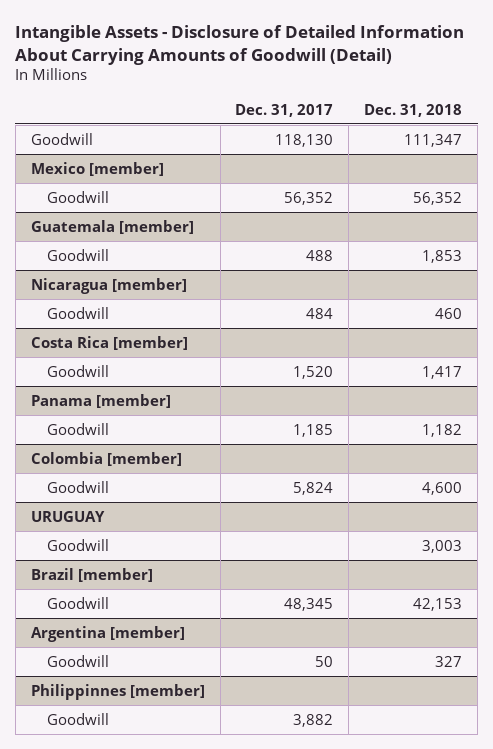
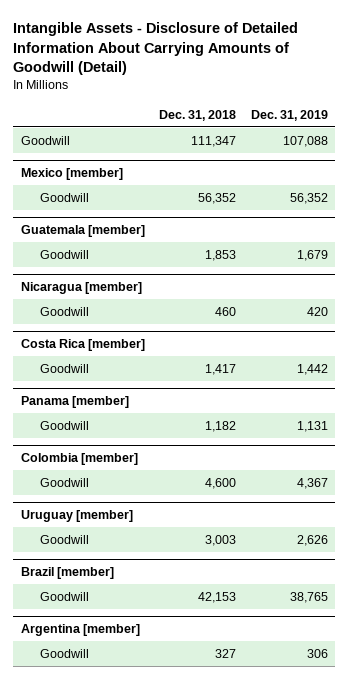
[235,103,334,117] Dec. 31, 2017 -> none
none -> [250,109,328,121] Dec. 31, 2019
[30,510,105,522] URUGUAY -> [20,510,133,523] Uruguay [member]
[30,683,205,700] Philippinnes [member] -> none
[47,712,110,725] Goodwill -> none

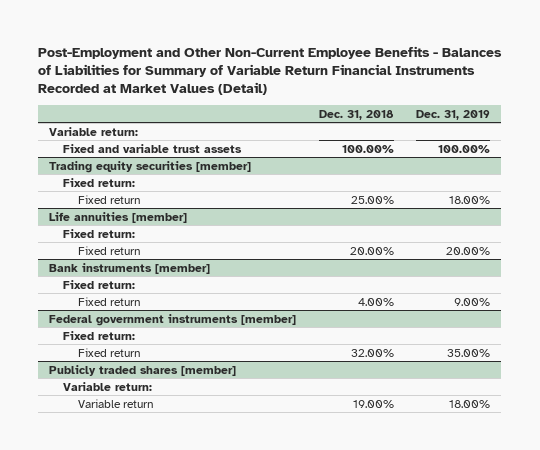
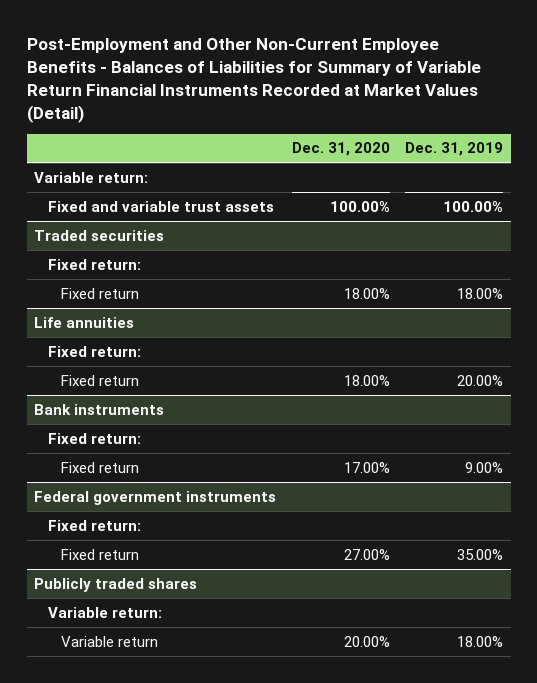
[318,109,394,120] Dec. 31, 2018 -> none
none -> [291,142,390,157] Dec. 31, 2020
[49,160,252,173] Trading equity securities [member] -> [34,229,165,241] Traded securities
[49,211,188,223] Life annuities [member] -> [34,316,135,328] Life annuities
[49,262,211,274] Bank instruments [member] -> [34,403,165,415] Bank instruments
[49,313,297,326] Federal government instruments [member] -> [34,490,277,505] Federal government instruments
[49,364,237,376] Publicly traded shares [member] -> [34,577,198,592] Publicly traded shares

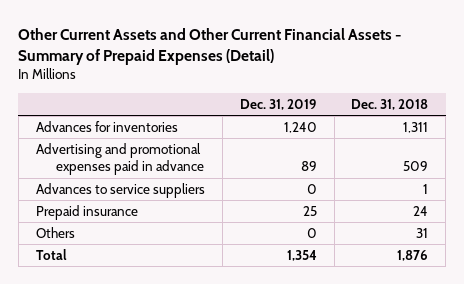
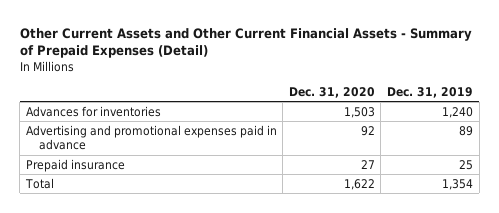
[351,98,429,110] Dec. 31, 2018 -> none
none -> [288,86,375,98] Dec. 31, 2020
[35,182,205,198] Advances to service suppliers -> none
[35,226,75,238] Others -> none

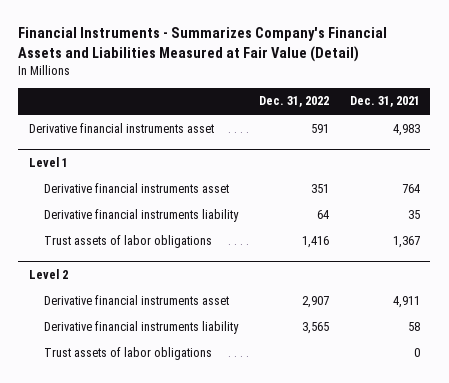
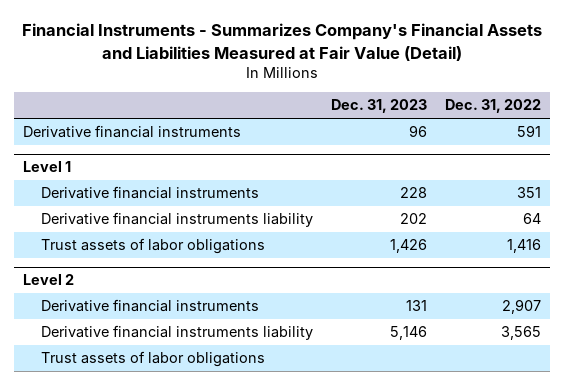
[349,96,420,108] Dec. 31, 2021 -> none
none -> [330,99,427,114] Dec. 31, 2023
[28,122,214,133] Derivative financial instruments asset -> [23,125,242,139] Derivative financial instruments
[44,182,230,193] Derivative financial instruments asset -> [40,186,259,200] Derivative financial instruments
[44,294,230,305] Derivative financial instruments asset -> [40,299,259,313] Derivative financial instruments

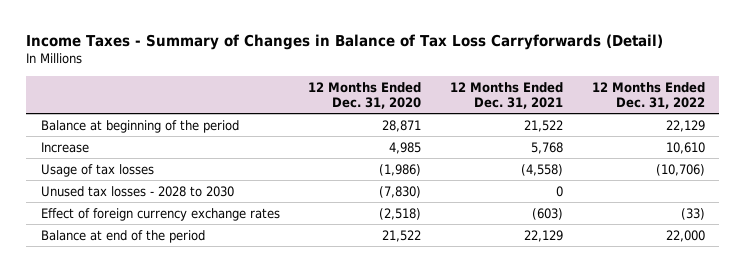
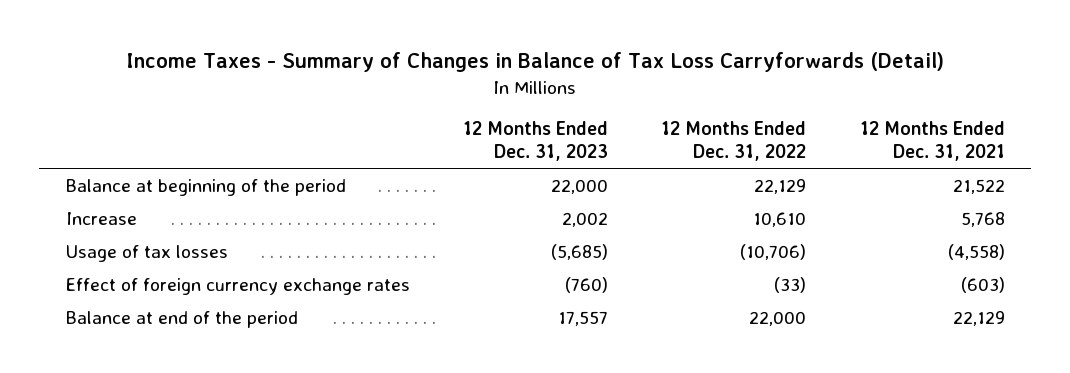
[308,81,422,109] 12 Months Ended Dec. 31, 2020 -> none
none -> [462,121,608,162] 12 Months Ended Dec. 31, 2023
[40,185,234,197] Unused tax losses - 2028 to 2030 -> none

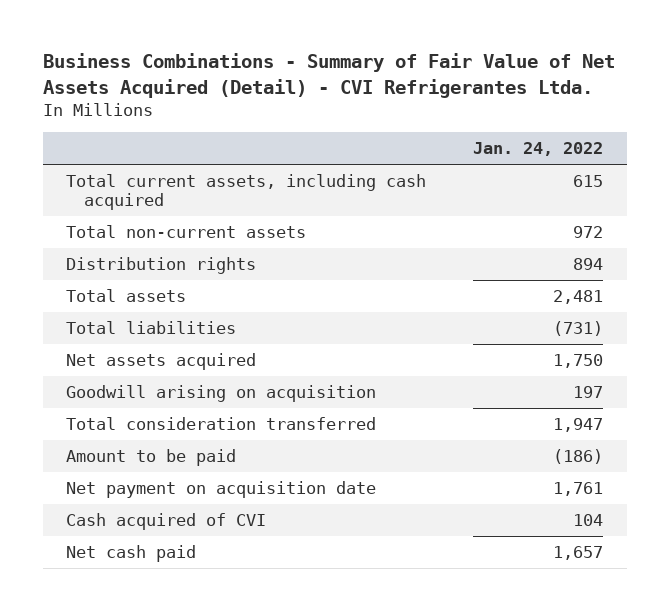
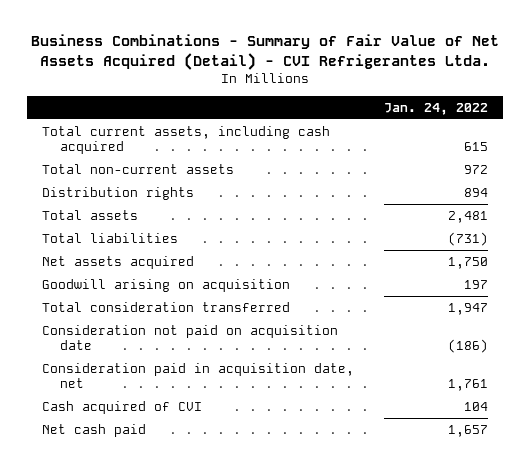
[66,448,237,466] Amount to be paid -> [41,324,338,350] Consideration not paid on acquisition date
[66,480,377,498] Net payment on acquisition date -> [41,362,354,388] Consideration paid in acquisition date, net

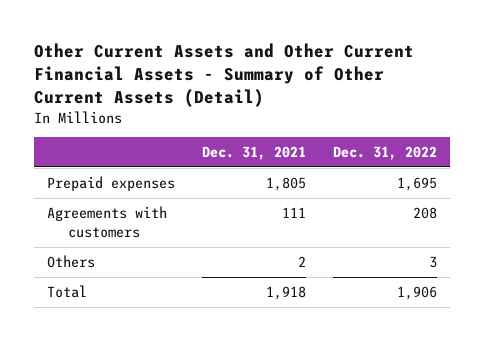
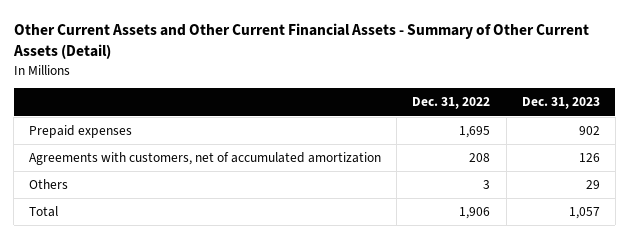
[201,146,306,161] Dec. 31, 2021 -> none
none -> [521,97,600,110] Dec. 31, 2023
[47,205,168,238] Agreements with customers -> [29,152,382,166] Agreements with customers, net of accumulated amortization

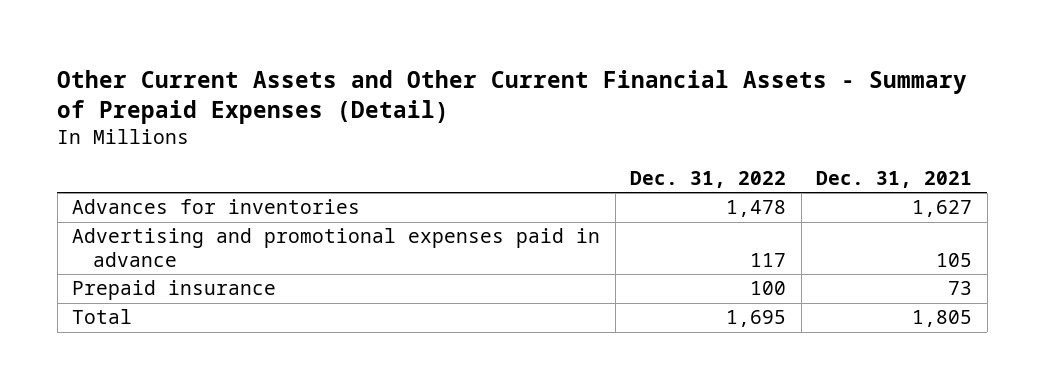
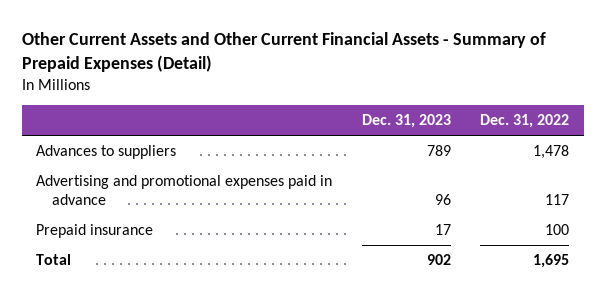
[816,170,973,188] Dec. 31, 2021 -> none
none -> [361,114,451,129] Dec. 31, 2023
[72,199,361,215] Advances for inventories -> [36,144,177,159] Advances to suppliers

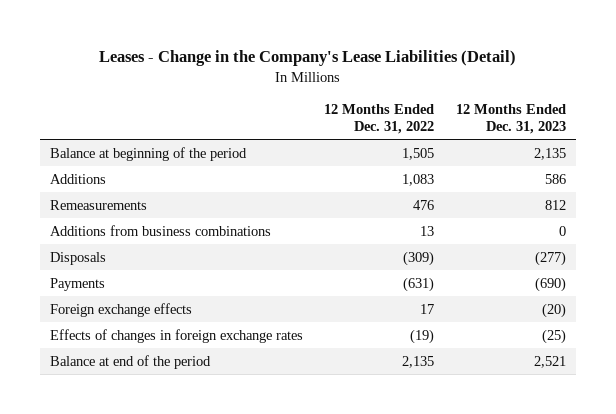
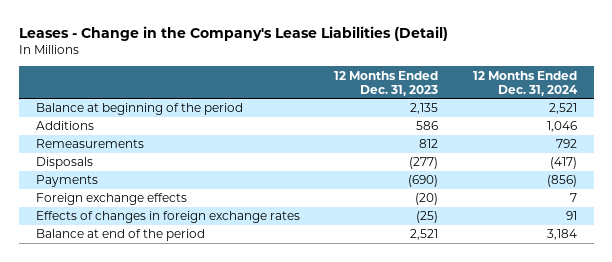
[324,104,435,135] 12 Months Ended Dec. 31, 2022 -> none
none -> [472,70,578,97] 12 Months Ended Dec. 31, 2024
[50,224,272,236] Additions from business combinations -> none

